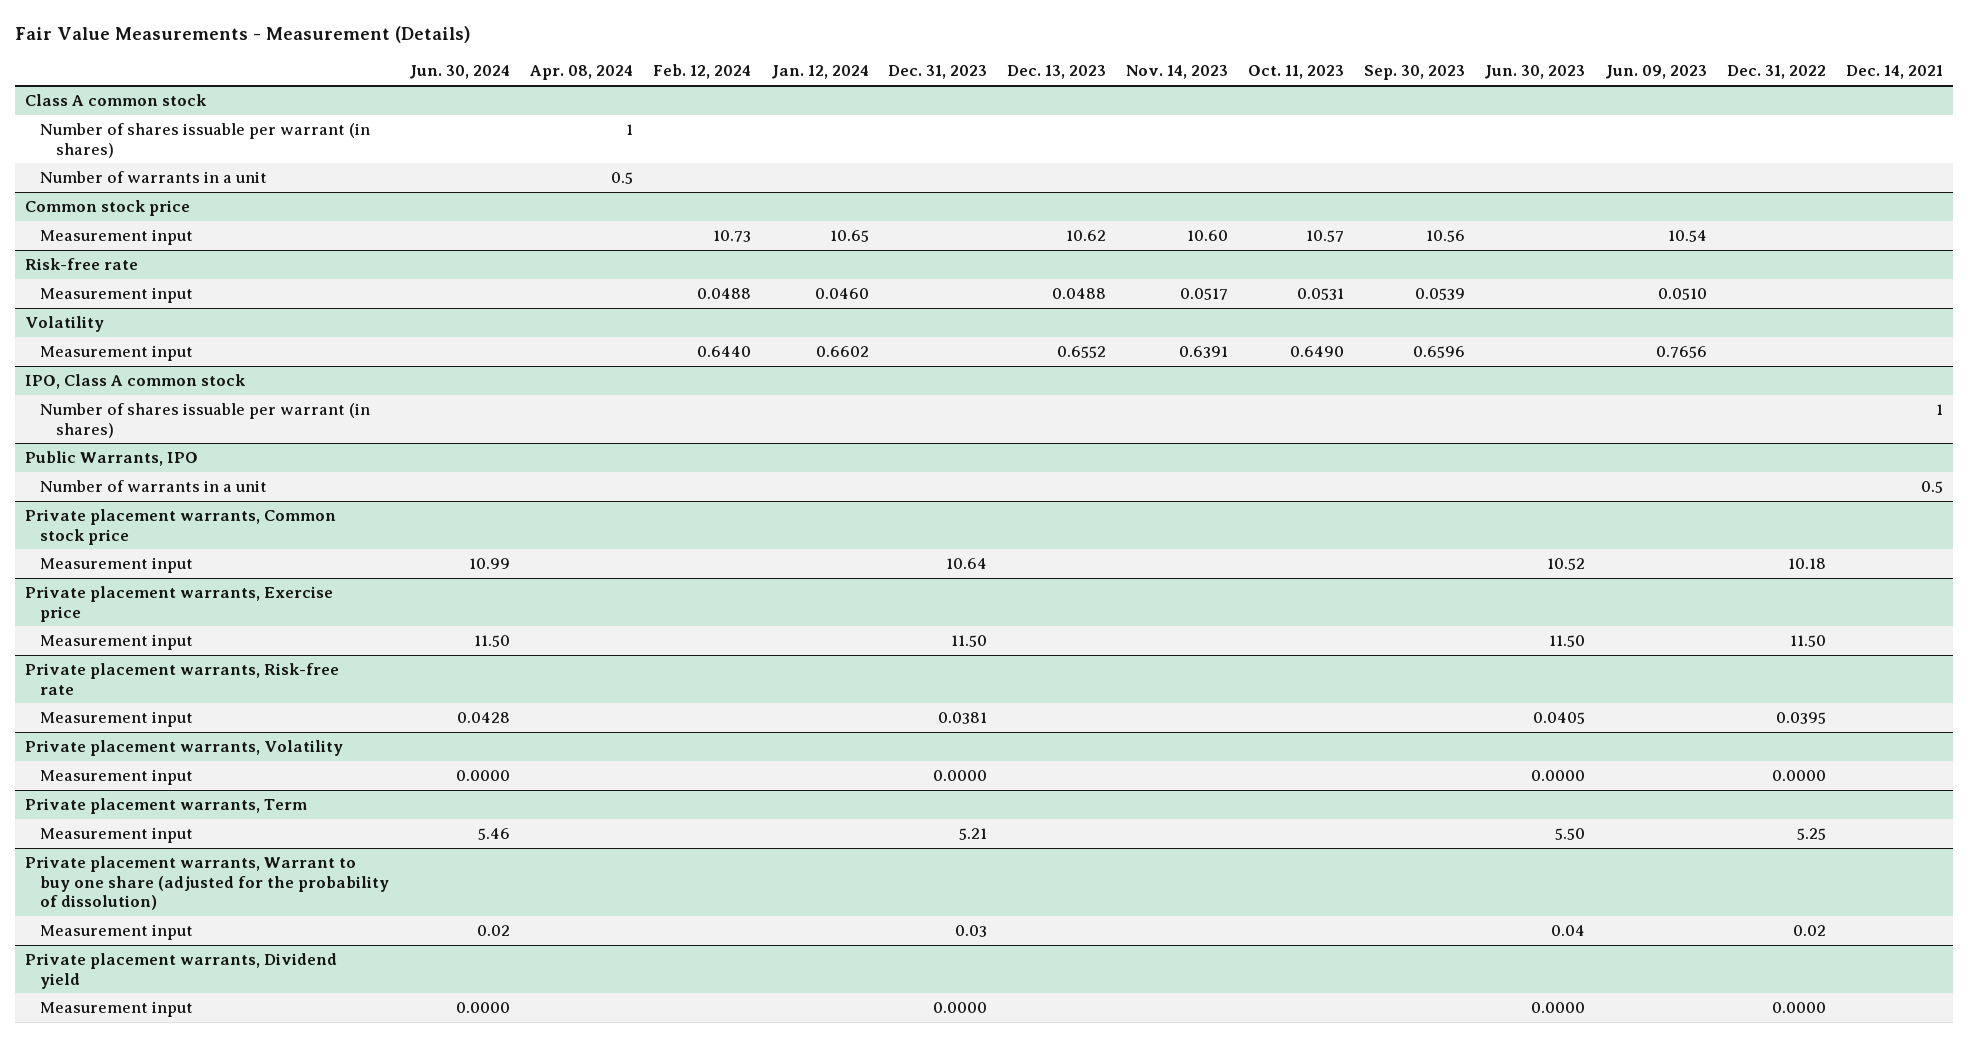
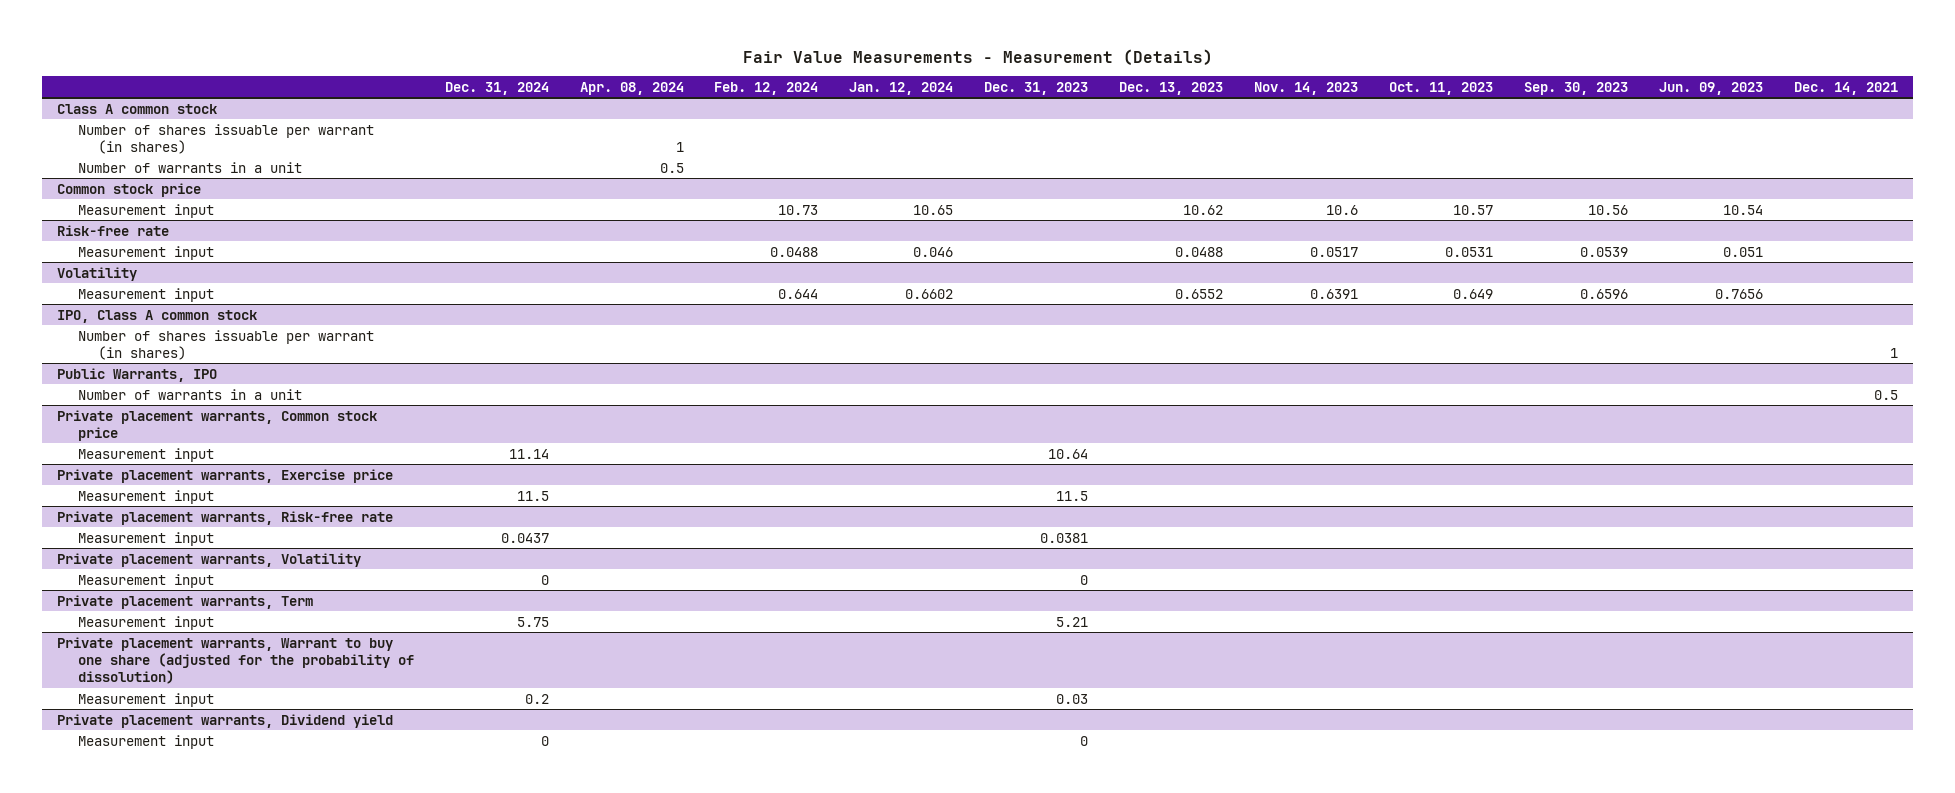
[409,65,511,80] Jun. 30, 2024 -> none
[1484,65,1586,80] Jun. 30, 2023 -> none
[1727,65,1827,80] Dec. 31, 2022 -> none
none -> [444,81,549,95] Dec. 31, 2024
[1187,229,1229,241] 10.60 -> [1326,204,1359,215] 10.6
[814,287,869,299] 0.0460 -> [913,246,954,257] 0.046
[1658,287,1708,300] 0.0510 -> [1723,246,1764,257] 0.051
[696,345,751,357] 0.6440 -> [778,288,819,299] 0.644
[1289,345,1344,357] 0.6490 -> [1453,288,1494,299] 0.649
[951,634,988,647] 11.50 -> [1056,490,1089,501] 11.5
[933,769,988,781] 0.0000 -> [1080,574,1089,585] 0
[933,1001,988,1013] 0.0000 -> [1080,735,1089,746] 0

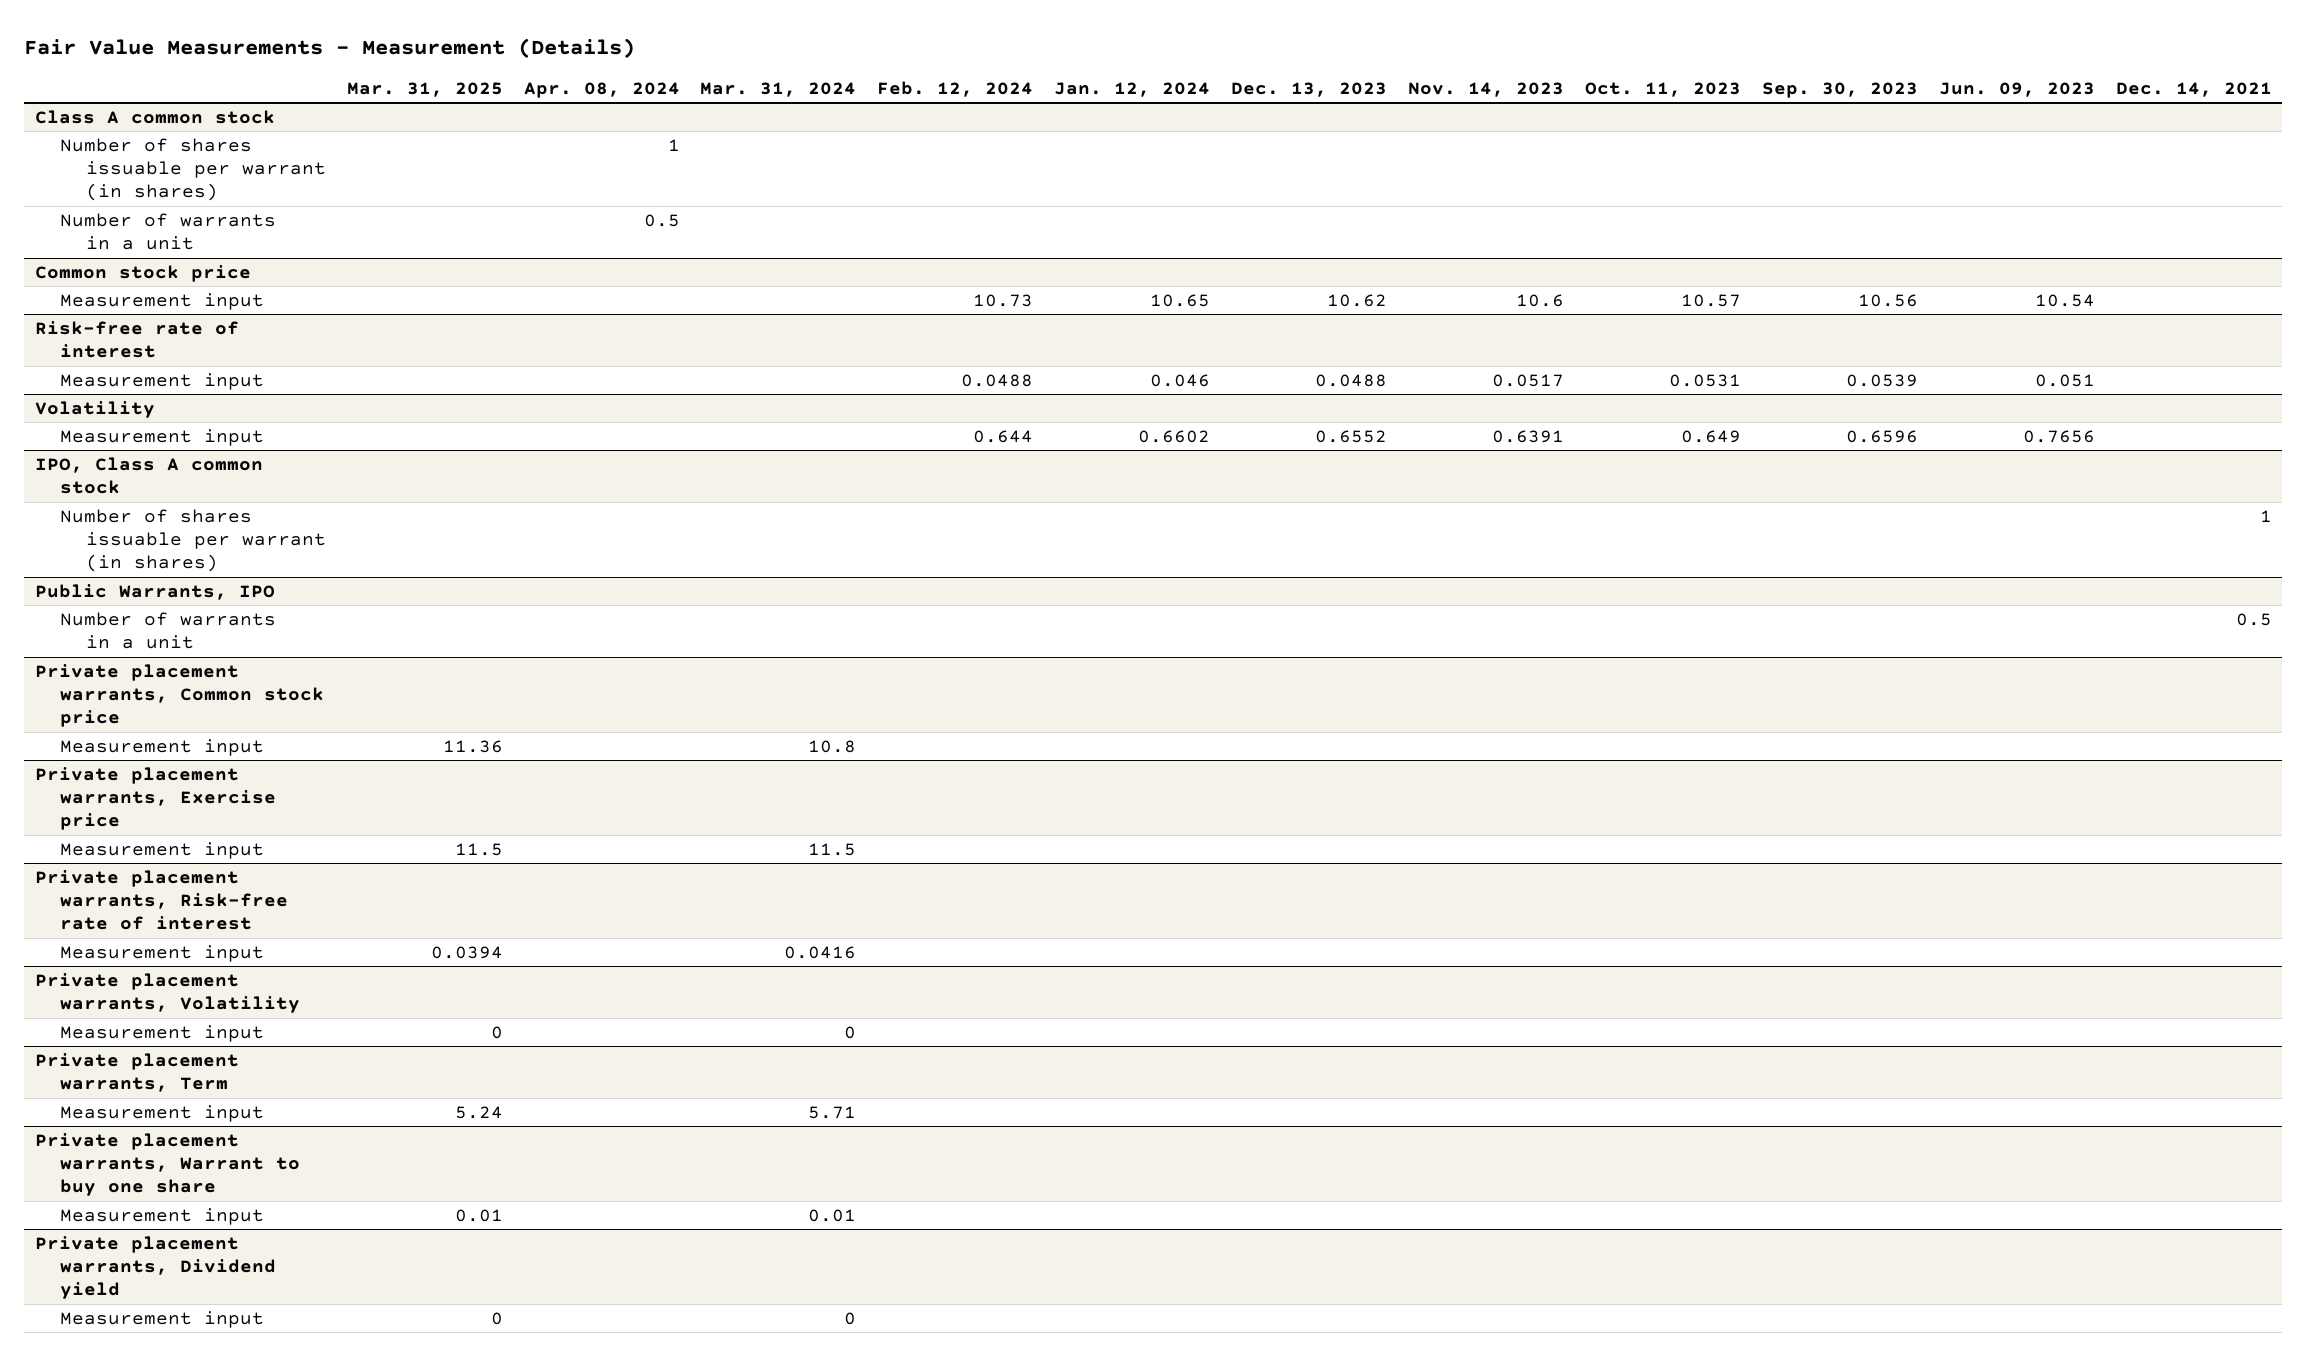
[444,81,549,95] Dec. 31, 2024 -> none
[984,81,1089,95] Dec. 31, 2023 -> none
none -> [346,81,503,97] Mar. 31, 2025
none -> [700,81,857,97] Mar. 31, 2024
[57,224,170,236] Risk-free rate -> [34,320,239,359] Risk-free rate of interest
[57,510,394,525] Private placement warrants, Risk-free rate -> [34,869,289,931] Private placement warrants, Risk-free rate of interest
[57,636,414,684] Private placement warrants, Warrant to buy one share (adjusted for the probability of dissolution) -> [34,1132,301,1197] Private placement warrants, Warrant to buy one share

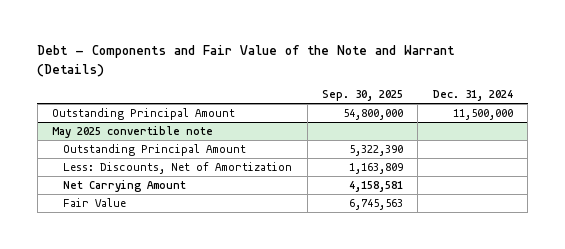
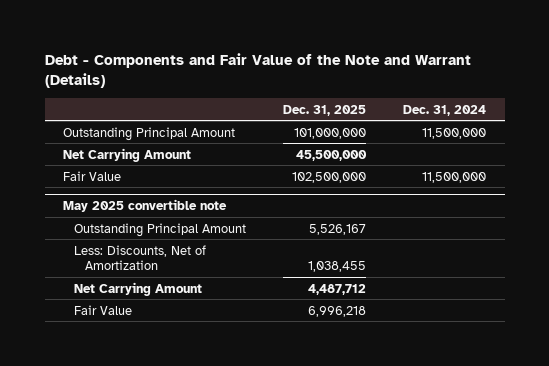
[322,90,404,102] Sep. 30, 2025 -> none
none -> [283,104,367,116] Dec. 31, 2025
none -> [63,147,192,162] Net Carrying Amount
none -> [63,170,122,181] Fair Value

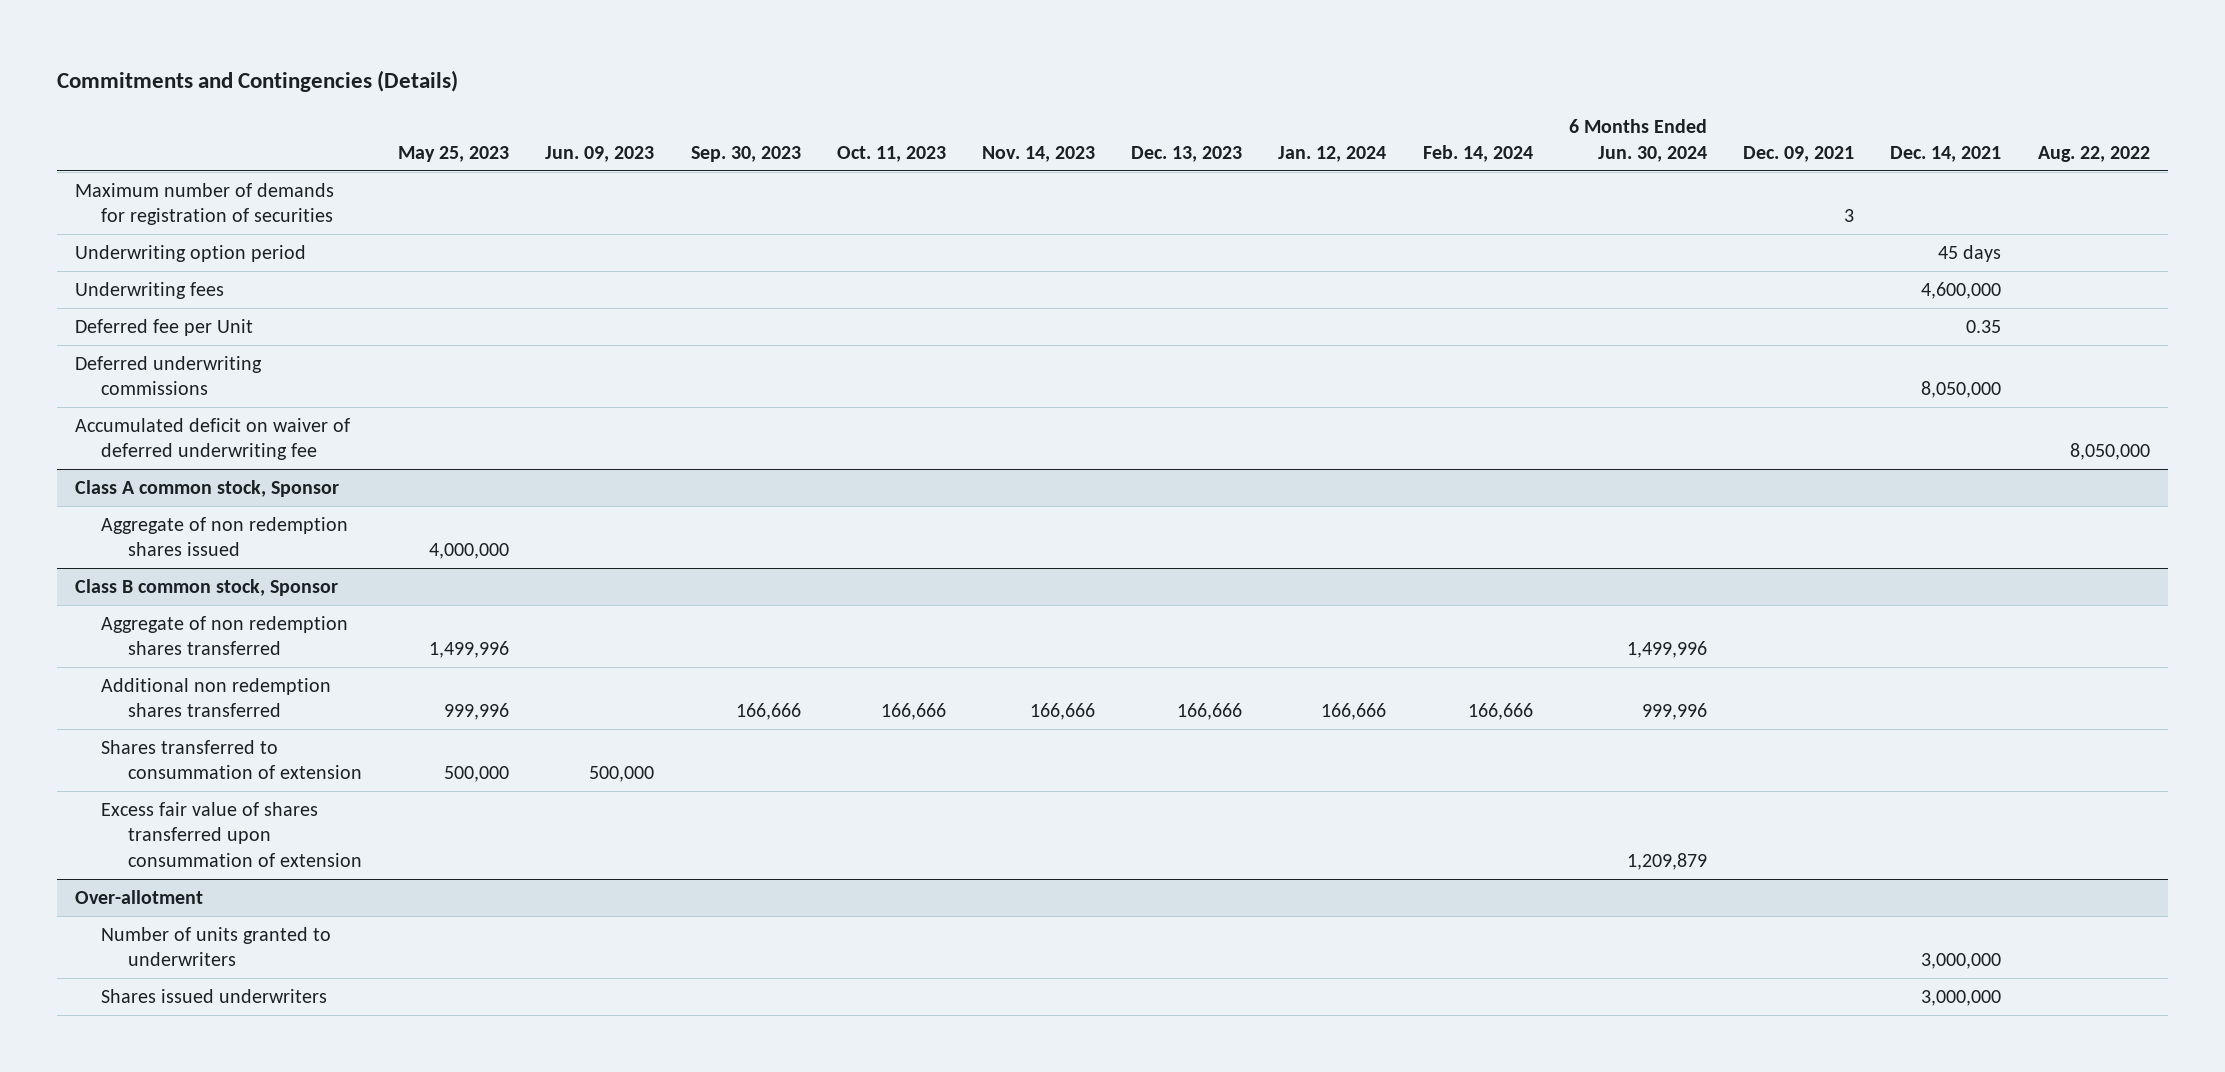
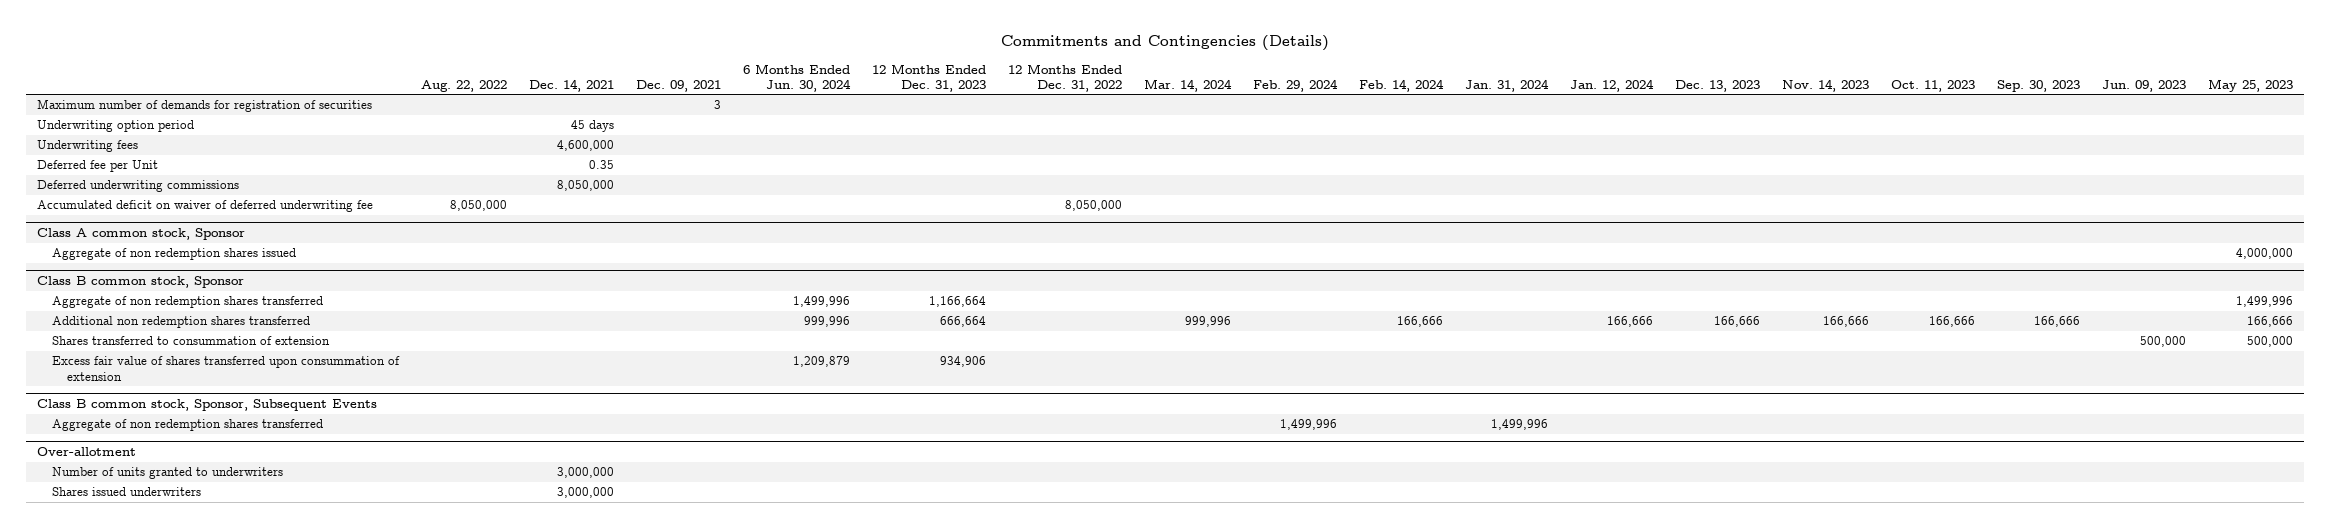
none -> [872,63,987,92] 12 Months Ended Dec. 31, 2023
none -> [1008,63,1123,92] 12 Months Ended Dec. 31, 2022
none -> [1144,78,1233,92] Mar. 14, 2024
none -> [1253,78,1339,92] Feb. 29, 2024
none -> [1465,78,1550,92] Jan. 31, 2024
[444,703,510,721] 999,996 -> [2247,316,2294,328] 166,666
none -> [37,399,378,412] Class B common stock, Sponsor, Subsequent Events
none -> [52,419,324,432] Aggregate of non redemption shares transferred

